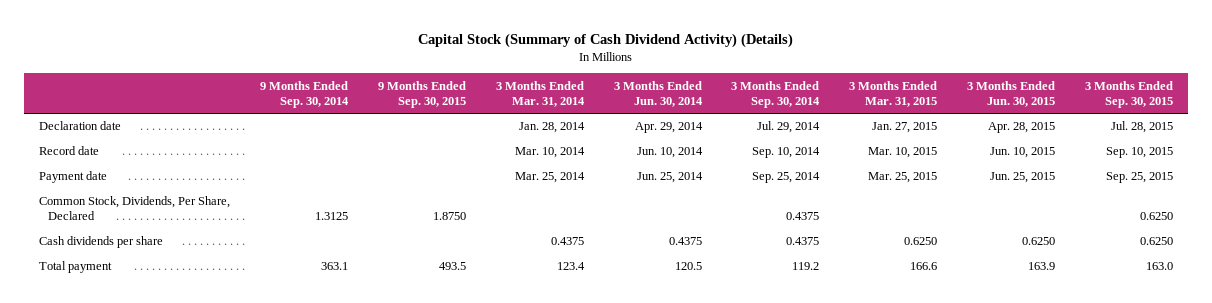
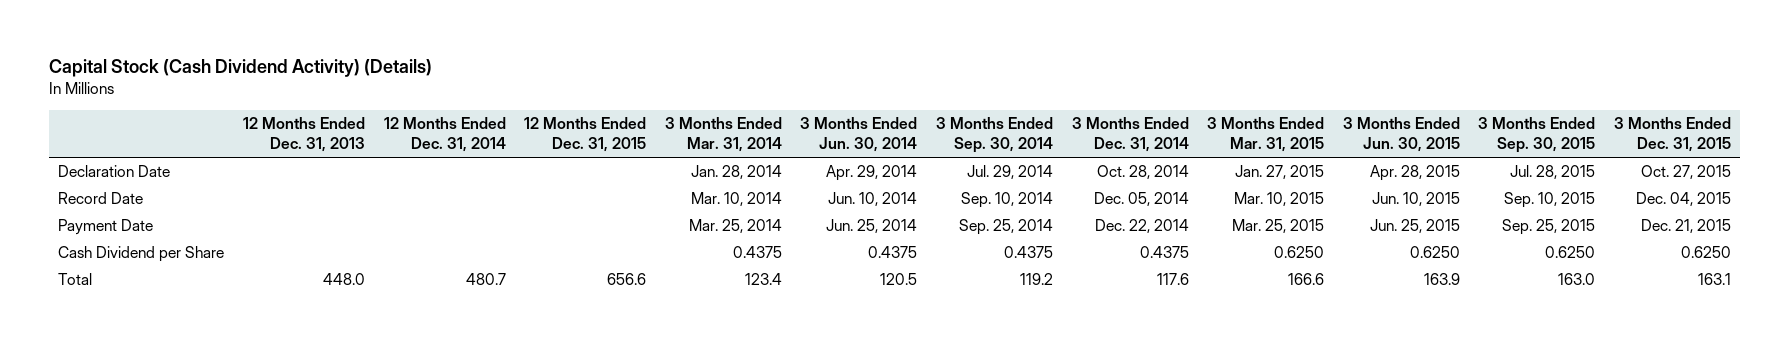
[418,32,794,48] Capital Stock (Summary of Cash Dividend Activity) (Details) -> [48,59,432,78] Capital Stock (Cash Dividend Activity) (Details)
[260,80,350,108] 9 Months Ended Sep. 30, 2014 -> none
[377,80,466,108] 9 Months Ended Sep. 30, 2015 -> none
none -> [242,117,365,153] 12 Months Ended Dec. 31, 2013
none -> [383,117,506,153] 12 Months Ended Dec. 31, 2014
none -> [524,117,647,153] 12 Months Ended Dec. 31, 2015
none -> [1071,117,1189,153] 3 Months Ended Dec. 31, 2014
none -> [1614,117,1732,153] 3 Months Ended Dec. 31, 2015
[39,196,231,221] Common Stock, Dividends, Per Share, Declared -> none
[39,121,122,131] Declaration date -> [58,165,171,178] Declaration Date
[39,146,100,156] Record date -> [58,192,144,205] Record Date
[39,171,108,184] Payment date -> [58,219,154,236] Payment Date
[39,236,164,249] Cash dividends per share -> [58,246,225,263] Cash Dividend per Share
[39,261,113,274] Total payment -> [58,273,93,286] Total

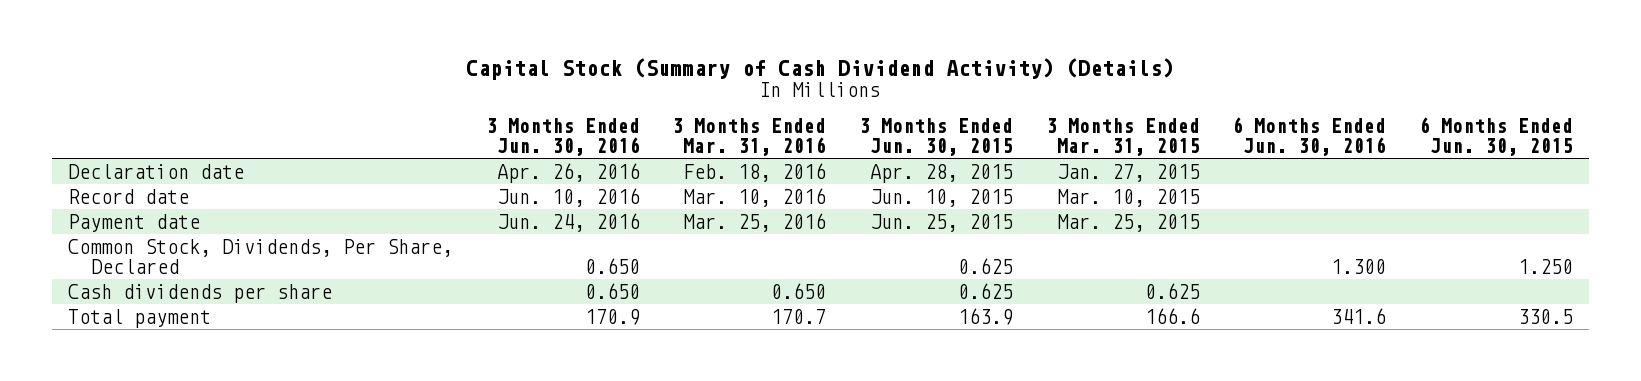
[48,59,432,78] Capital Stock (Cash Dividend Activity) (Details) -> [466,58,1175,81] Capital Stock (Summary of Cash Dividend Activity) (Details)
[242,117,365,153] 12 Months Ended Dec. 31, 2013 -> none
[383,117,506,153] 12 Months Ended Dec. 31, 2014 -> none
[524,117,647,153] 12 Months Ended Dec. 31, 2015 -> none
[664,117,782,153] 3 Months Ended Mar. 31, 2014 -> none
[800,117,918,153] 3 Months Ended Jun. 30, 2014 -> none
[935,117,1053,154] 3 Months Ended Sep. 30, 2014 -> none
[1071,117,1189,153] 3 Months Ended Dec. 31, 2014 -> none
[1478,117,1596,154] 3 Months Ended Sep. 30, 2015 -> none
[1614,117,1732,153] 3 Months Ended Dec. 31, 2015 -> none
none -> [485,118,640,156] 3 Months Ended Jun. 30, 2016
none -> [672,118,827,156] 3 Months Ended Mar. 31, 2016
none -> [1232,117,1387,156] 6 Months Ended Jun. 30, 2016
none -> [1419,117,1574,156] 6 Months Ended Jun. 30, 2015
[58,165,171,178] Declaration Date -> [67,163,244,179] Declaration date
[58,192,144,205] Record Date -> [67,188,189,204] Record date
[58,219,154,236] Payment Date -> [67,213,200,232] Payment date
none -> [67,238,453,274] Common Stock, Dividends, Per Share, Declared
[58,246,225,263] Cash Dividend per Share -> [67,283,332,303] Cash dividends per share
[1274,246,1325,259] 0.6250 -> [1144,282,1200,299] 0.625
[1409,246,1460,259] 0.6250 -> [957,282,1013,299] 0.625
[58,273,93,286] Total -> [67,308,211,328] Total payment

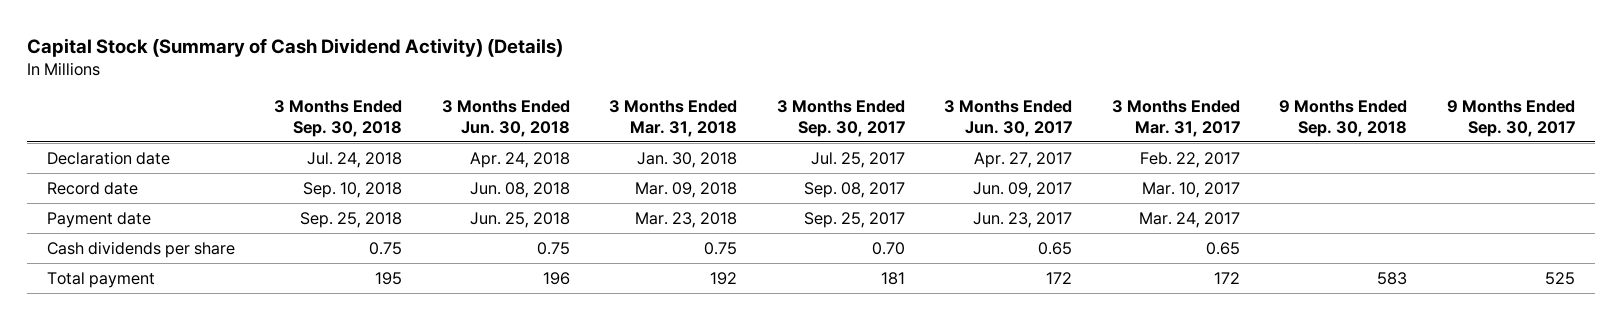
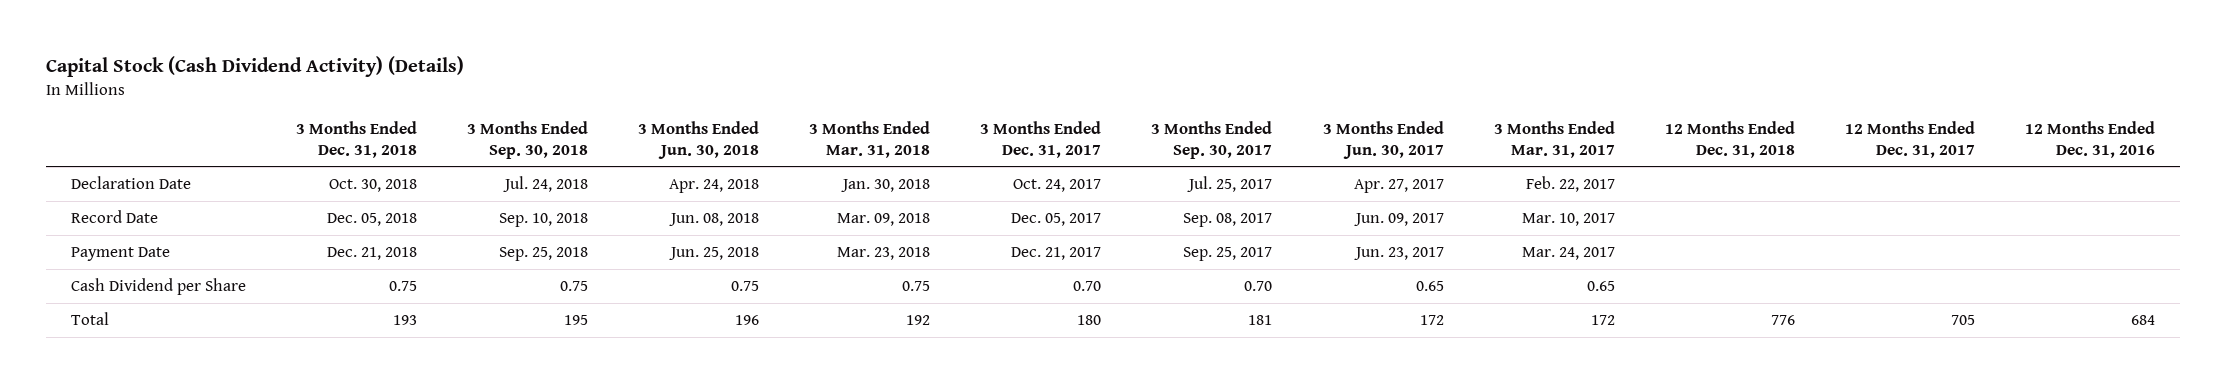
[26,37,563,57] Capital Stock (Summary of Cash Dividend Activity) (Details) -> [45,56,464,78] Capital Stock (Cash Dividend Activity) (Details)
[1279,100,1408,138] 9 Months Ended Sep. 30, 2018 -> none
[1446,100,1575,138] 9 Months Ended Sep. 30, 2017 -> none
none -> [296,121,418,158] 3 Months Ended Dec. 31, 2018
none -> [980,121,1102,158] 3 Months Ended Dec. 31, 2017
none -> [1664,121,1795,158] 12 Months Ended Dec. 31, 2018
none -> [1844,121,1975,158] 12 Months Ended Dec. 31, 2017
none -> [2024,121,2155,158] 12 Months Ended Dec. 31, 2016
[46,150,170,165] Declaration date -> [71,176,192,190] Declaration Date
[46,181,138,195] Record date -> [71,210,159,224] Record Date
[46,211,151,228] Payment date -> [71,247,171,262] Payment Date
[46,240,235,258] Cash dividends per share -> [71,278,247,296] Cash Dividend per Share
[46,271,155,288] Total payment -> [71,312,110,326] Total

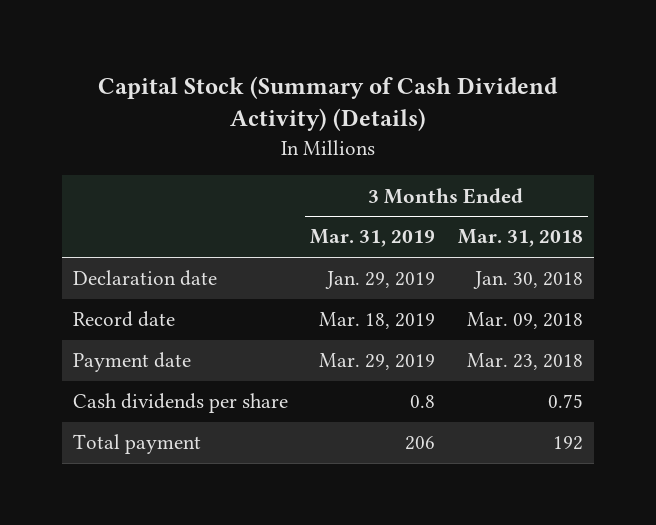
[45,56,464,78] Capital Stock (Cash Dividend Activity) (Details) -> [97,76,558,132] Capital Stock (Summary of Cash Dividend Activity) (Details)
[296,121,418,158] 3 Months Ended Dec. 31, 2018 -> none
[467,121,589,159] 3 Months Ended Sep. 30, 2018 -> none
[638,121,760,159] 3 Months Ended Jun. 30, 2018 -> none
[980,121,1102,158] 3 Months Ended Dec. 31, 2017 -> none
[1151,121,1273,159] 3 Months Ended Sep. 30, 2017 -> none
[1322,121,1444,159] 3 Months Ended Jun. 30, 2017 -> none
[1493,121,1615,158] 3 Months Ended Mar. 31, 2017 -> none
[1664,121,1795,158] 12 Months Ended Dec. 31, 2018 -> none
[1844,121,1975,158] 12 Months Ended Dec. 31, 2017 -> none
[2024,121,2155,158] 12 Months Ended Dec. 31, 2016 -> none
none -> [310,229,436,248] Mar. 31, 2019
[71,176,192,190] Declaration Date -> [72,270,217,287] Declaration date
[71,210,159,224] Record Date -> [72,311,175,328] Record date
[71,247,171,262] Payment Date -> [72,352,191,373] Payment date
[71,278,247,296] Cash Dividend per Share -> [72,393,288,414] Cash dividends per share
[71,312,110,326] Total -> [72,434,201,455] Total payment

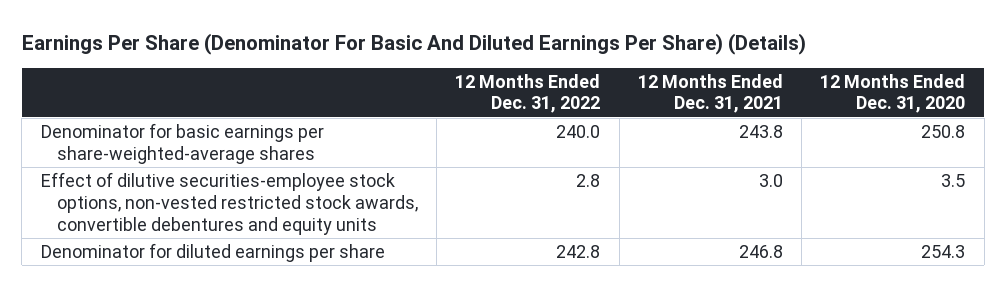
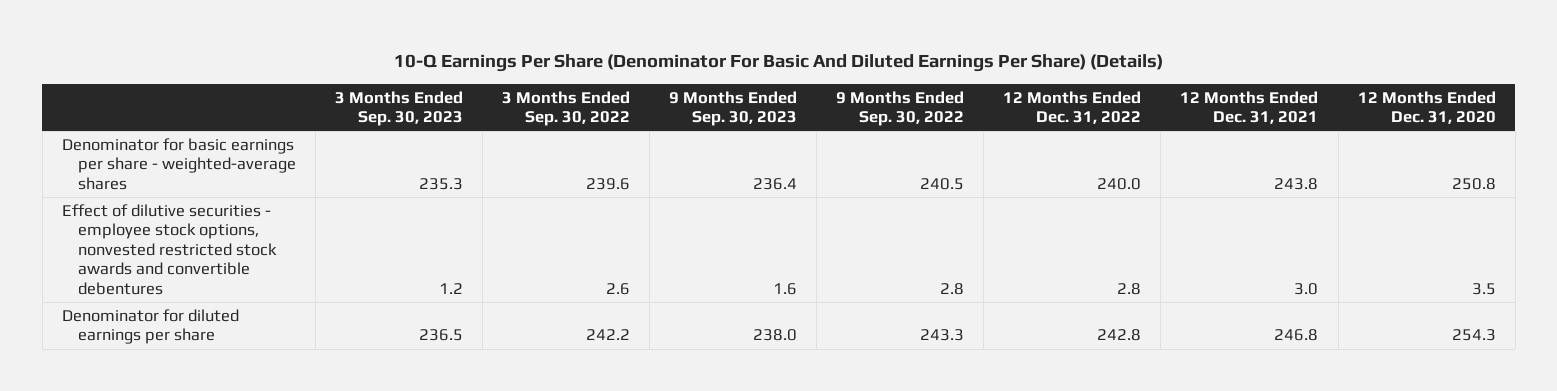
[21,32,806,55] Earnings Per Share (Denominator For Basic And Diluted Earnings Per Share) (Details) -> [393,54,1163,73] 10-Q Earnings Per Share (Denominator For Basic And Diluted Earnings Per Share) (Details)
none -> [334,90,463,127] 3 Months Ended Sep. 30, 2023
none -> [501,90,630,127] 3 Months Ended Sep. 30, 2022
none -> [669,90,798,127] 9 Months Ended Sep. 30, 2023
none -> [836,90,965,127] 9 Months Ended Sep. 30, 2022
[40,122,324,164] Denominator for basic earnings per share-weighted-average shares -> [61,137,296,190] Denominator for basic earnings per share - weighted-average shares
[40,171,418,235] Effect of dilutive securities-employee stock options, non-vested restricted stock awards, convertible debentures and equity units -> [61,203,277,296] Effect of dilutive securities - employee stock options, nonvested restricted stock awards and convertible debentures

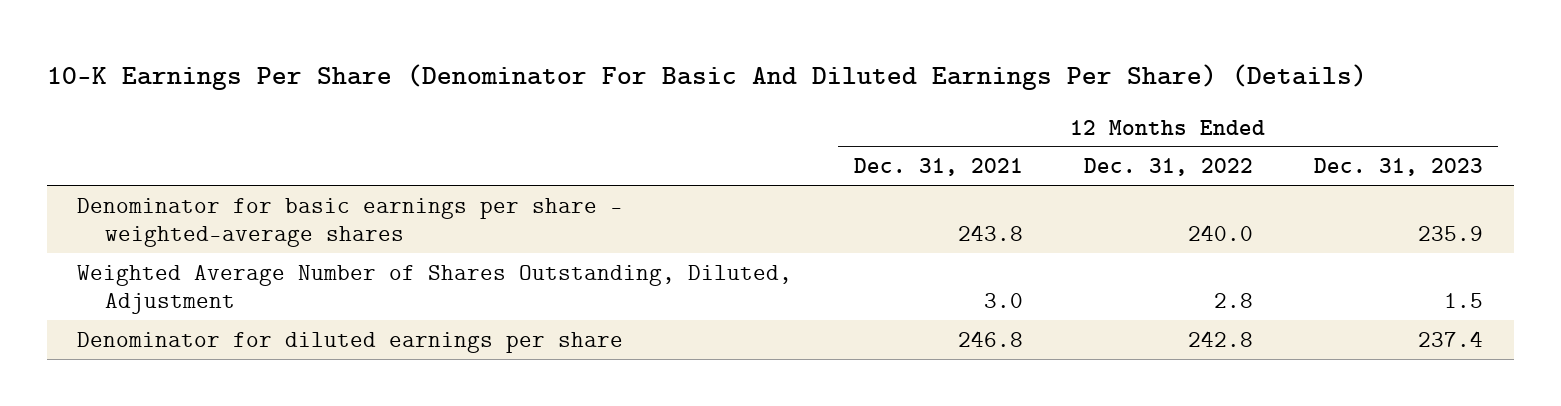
[393,54,1163,73] 10-Q Earnings Per Share (Denominator For Basic And Diluted Earnings Per Share) (Details) -> [46,64,1367,91] 10-K Earnings Per Share (Denominator For Basic And Diluted Earnings Per Share) (Details)
[334,90,463,127] 3 Months Ended Sep. 30, 2023 -> none
[501,90,630,127] 3 Months Ended Sep. 30, 2022 -> none
[669,90,798,127] 9 Months Ended Sep. 30, 2023 -> none
[836,90,965,127] 9 Months Ended Sep. 30, 2022 -> none
[1357,90,1496,125] 12 Months Ended Dec. 31, 2020 -> none
none -> [1314,158,1484,177] Dec. 31, 2023
[61,203,277,296] Effect of dilutive securities - employee stock options, nonvested restricted stock awards and convertible debentures -> [77,264,793,315] Weighted Average Number of Shares Outstanding, Diluted, Adjustment

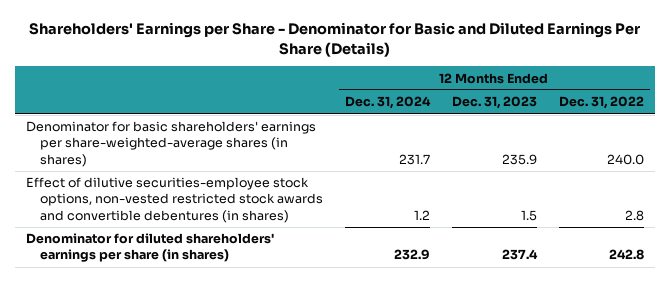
[46,64,1367,91] 10-K Earnings Per Share (Denominator For Basic And Diluted Earnings Per Share) (Details) -> [29,22,641,57] Shareholders' Earnings per Share - Denominator for Basic and Diluted Earnings Per Share (Details)
[853,158,1023,177] Dec. 31, 2021 -> none
none -> [344,96,431,110] Dec. 31, 2024
[77,197,624,248] Denominator for basic earnings per share - weighted-average shares -> [26,121,317,167] Denominator for basic shareholders' earnings per share-weighted-average shares (in shares)
[77,264,793,315] Weighted Average Number of Shares Outstanding, Diluted, Adjustment -> [26,177,323,223] Effect of dilutive securities-employee stock options, non-vested restricted stock awards and convertible debentures (in shares)
[77,331,624,353] Denominator for diluted earnings per share -> [26,233,275,263] Denominator for diluted shareholders' earnings per share (in shares)

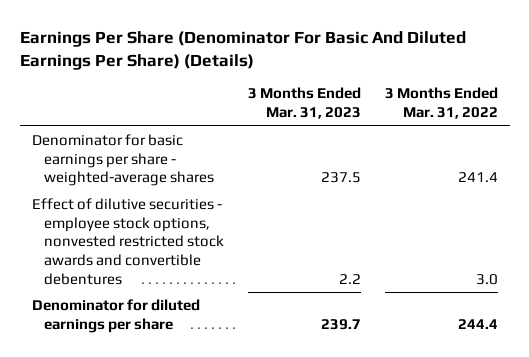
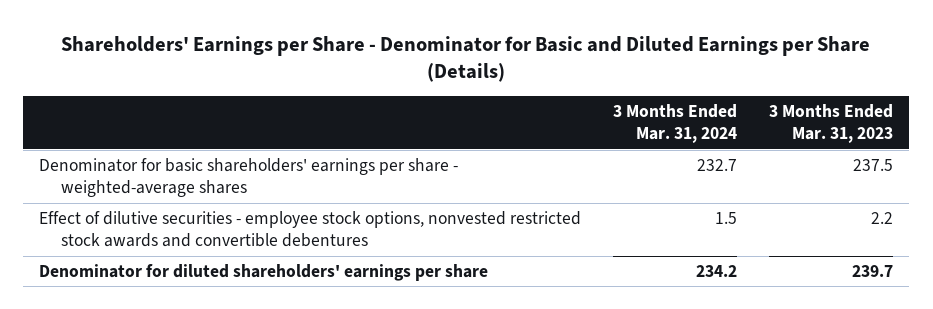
[19,30,466,70] Earnings Per Share (Denominator For Basic And Diluted Earnings Per Share) (Details) -> [61,35,871,83] Shareholders' Earnings per Share - Denominator for Basic and Diluted Earnings per Share (Details)
[384,87,498,120] 3 Months Ended Mar. 31, 2022 -> none
none -> [613,103,738,144] 3 Months Ended Mar. 31, 2024
[31,134,215,187] Denominator for basic earnings per share - weighted-average shares -> [39,157,459,198] Denominator for basic shareholders' earnings per share - weighted-average shares
[31,299,200,333] Denominator for diluted earnings per share -> [39,263,489,281] Denominator for diluted shareholders' earnings per share

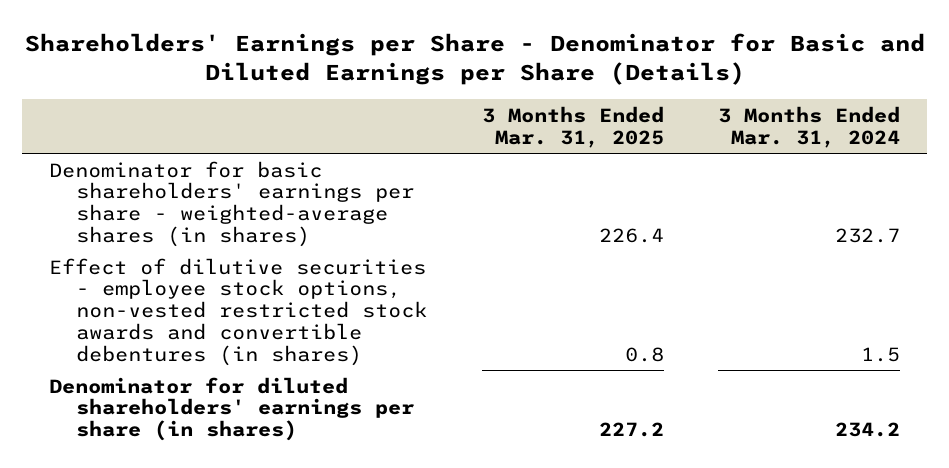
[769,103,894,144] 3 Months Ended Mar. 31, 2023 -> none
none -> [481,105,664,148] 3 Months Ended Mar. 31, 2025
[39,157,459,198] Denominator for basic shareholders' earnings per share - weighted-average shares -> [49,160,415,247] Denominator for basic shareholders' earnings per share - weighted-average shares (in shares)
[39,210,582,248] Effect of dilutive securities - employee stock options, nonvested restricted stock awards and convertible debentures -> [49,257,428,366] Effect of dilutive securities - employee stock options, non-vested restricted stock awards and convertible debentures (in shares)
[39,263,489,281] Denominator for diluted shareholders' earnings per share -> [49,376,416,442] Denominator for diluted shareholders' earnings per share (in shares)

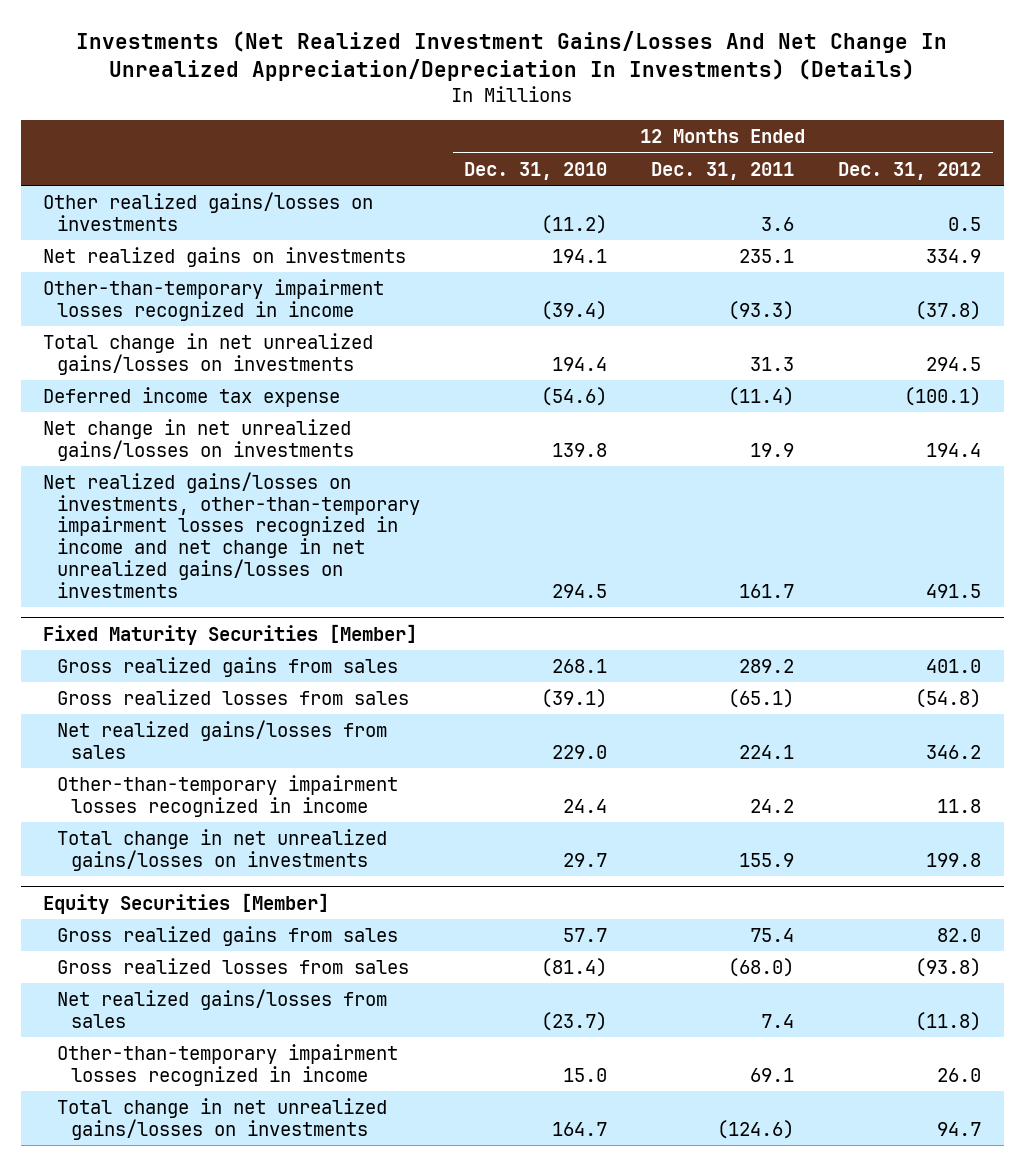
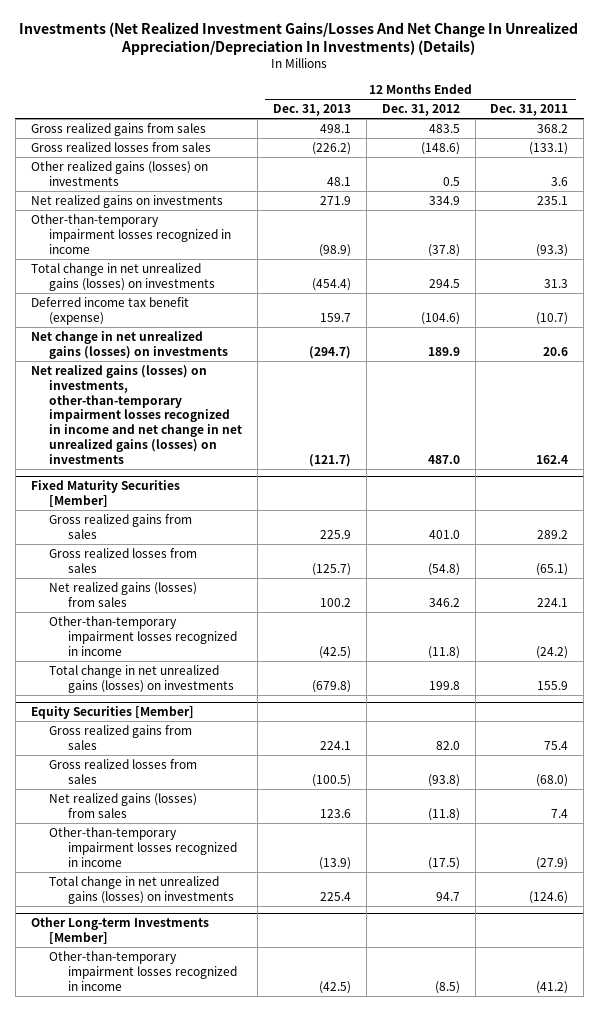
[464,161,608,180] Dec. 31, 2010 -> none
none -> [273,104,352,117] Dec. 31, 2013
none -> [30,122,206,136] Gross realized gains from sales
none -> [30,141,211,152] Gross realized losses from sales
[42,191,373,231] Other realized gains/losses on investments -> [30,160,208,186] Other realized gains (losses) on investments
[42,332,373,375] Total change in net unrealized gains/losses on investments -> [30,262,216,291] Total change in net unrealized gains (losses) on investments
[42,386,340,407] Deferred income tax expense -> [30,296,189,325] Deferred income tax benefit (expense)
[728,386,795,406] (11.4) -> [536,311,569,325] (10.7)
[904,386,982,406] (100.1) -> [420,311,460,325] (104.6)
[42,418,354,461] Net change in net unrealized gains/losses on investments -> [30,330,229,359] Net change in net unrealized gains (losses) on investments
[750,442,795,457] 19.9 -> [543,346,569,356] 20.6
[926,442,982,457] 194.4 -> [427,346,460,356] 189.9
[42,471,420,598] Net realized gains/losses on investments, other-than-temporary impairment losses recognized in income and net change in net unrealized gains/losses on investments -> [30,364,243,465] Net realized gains (losses) on investments, other-than-temporary impairment losses recognized in income and net change in net unrealized gains (losses) on investments
[739,583,795,598] 161.7 -> [536,455,569,465] 162.4
[926,583,982,598] 491.5 -> [427,455,460,465] 487.0
[56,719,387,759] Net realized gains/losses from sales -> [49,581,198,607] Net realized gains (losses) from sales
[750,798,795,813] 24.2 -> [536,645,569,659] (24.2)
[937,798,982,813] 11.8 -> [427,645,460,659] (11.8)
[56,828,387,871] Total change in net unrealized gains/losses on investments -> [49,664,235,693] Total change in net unrealized gains (losses) on investments
[56,988,387,1028] Net realized gains/losses from sales -> [49,792,198,818] Net realized gains (losses) from sales
[750,1067,795,1082] 69.1 -> [536,856,569,870] (27.9)
[937,1067,982,1082] 26.0 -> [427,856,460,870] (17.5)
[56,1097,387,1140] Total change in net unrealized gains/losses on investments -> [49,875,235,904] Total change in net unrealized gains (losses) on investments
none -> [30,917,209,945] Other Long-term Investments [Member]
none -> [49,950,238,991] Other-than-temporary impairment losses recognized in income

